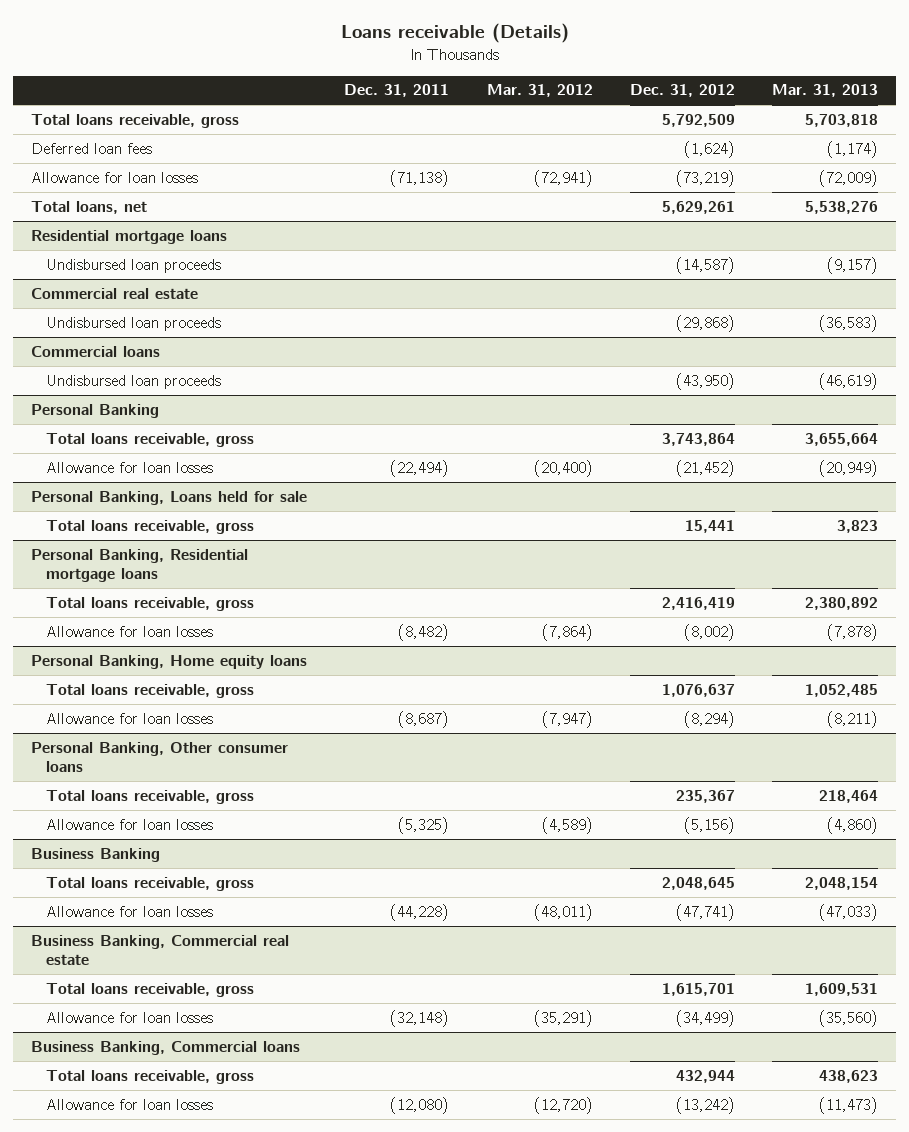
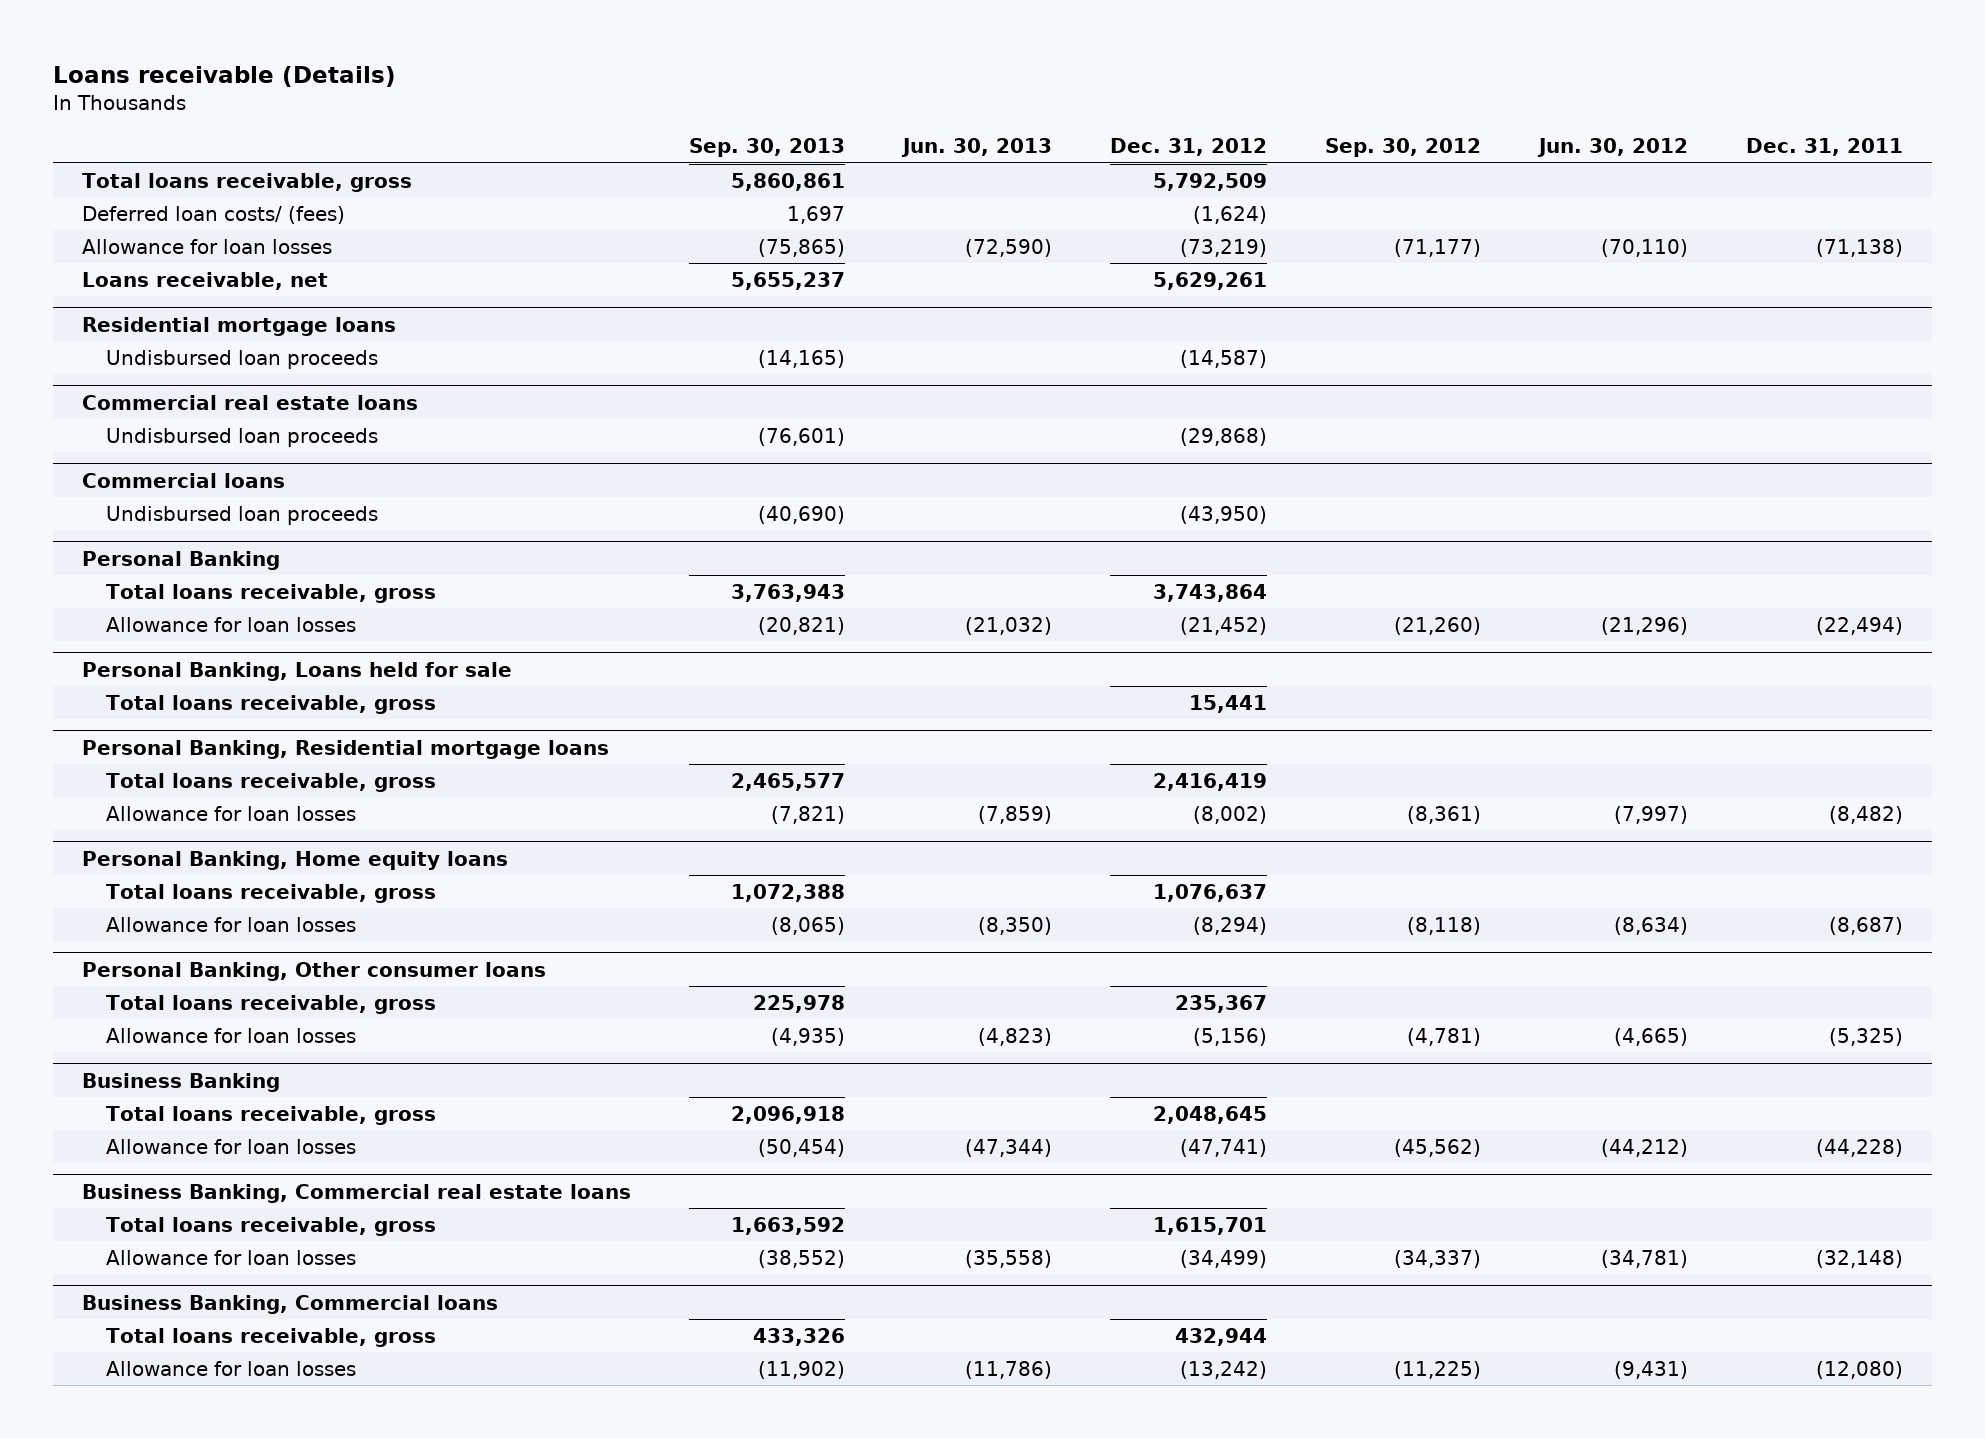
[486,84,593,98] Mar. 31, 2012 -> none
[771,84,878,98] Mar. 31, 2013 -> none
none -> [689,138,846,158] Sep. 30, 2013
none -> [901,138,1053,158] Jun. 30, 2013
none -> [1325,138,1482,158] Sep. 30, 2012
none -> [1536,138,1688,158] Jun. 30, 2012
[31,142,153,154] Deferred loan fees -> [82,205,346,224] Deferred loan costs/ (fees)
[31,200,148,214] Total loans, net -> [82,271,329,290] Loans receivable, net
[31,287,199,299] Commercial real estate -> [82,394,419,410] Commercial real estate loans
[31,934,290,966] Business Banking, Commercial real estate -> [82,1183,632,1203] Business Banking, Commercial real estate loans

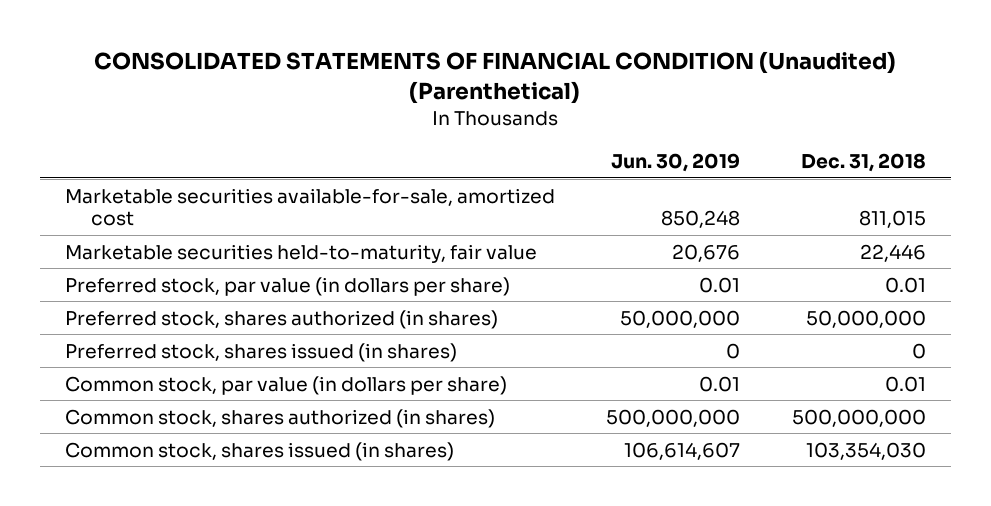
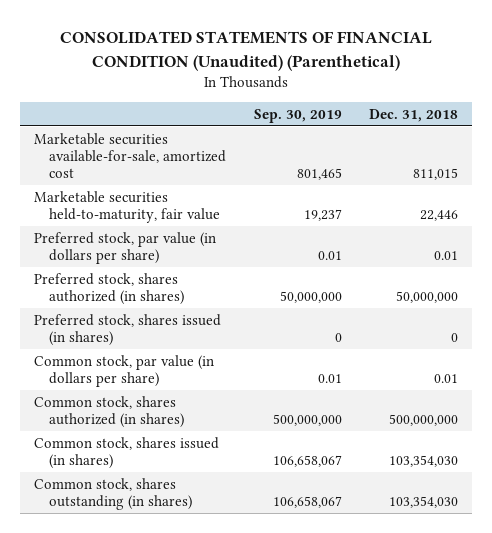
[611,153,741,173] Jun. 30, 2019 -> none
none -> [253,108,342,123] Sep. 30, 2019
none -> [33,477,193,511] Common stock, shares outstanding (in shares)

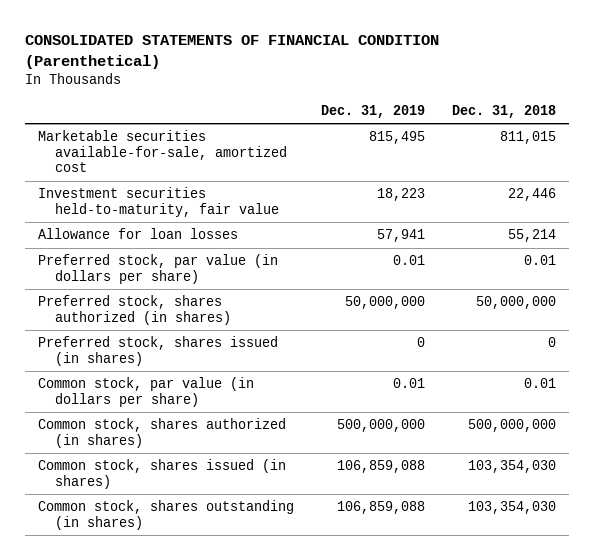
[60,31,433,71] CONSOLIDATED STATEMENTS OF FINANCIAL CONDITION (Unaudited) (Parenthetical) -> [24,35,439,70] CONSOLIDATED STATEMENTS OF FINANCIAL CONDITION (Parenthetical)
[253,108,342,123] Sep. 30, 2019 -> none
none -> [320,104,425,118] Dec. 31, 2019
[33,190,221,224] Marketable securities held-to-maturity, fair value -> [38,187,279,217] Investment securities held-to-maturity, fair value
none -> [38,228,239,240] Allowance for loan losses

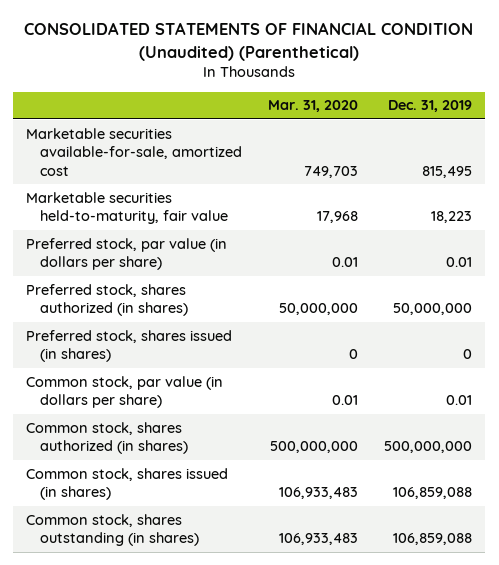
[24,35,439,70] CONSOLIDATED STATEMENTS OF FINANCIAL CONDITION (Parenthetical) -> [24,22,474,61] CONSOLIDATED STATEMENTS OF FINANCIAL CONDITION (Unaudited) (Parenthetical)
[451,104,556,118] Dec. 31, 2018 -> none
none -> [267,100,358,113] Mar. 31, 2020
[38,228,239,240] Allowance for loan losses -> none
[38,187,279,217] Investment securities held-to-maturity, fair value -> [26,191,228,225] Marketable securities held-to-maturity, fair value

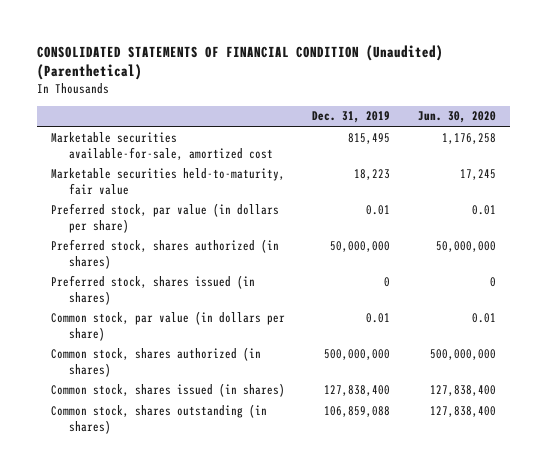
[267,100,358,113] Mar. 31, 2020 -> none
none -> [418,111,497,124] Jun. 30, 2020
[393,487,473,500] 106,859,088 -> [324,384,391,396] 127,838,400

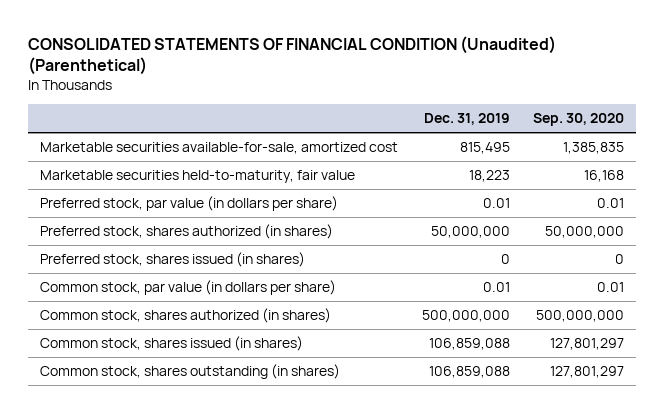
[418,111,497,124] Jun. 30, 2020 -> none
none -> [533,113,625,127] Sep. 30, 2020
[324,384,391,396] 127,838,400 -> [428,337,510,350] 106,859,088

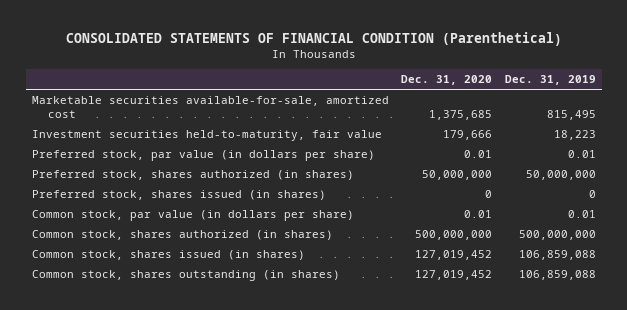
[27,35,556,76] CONSOLIDATED STATEMENTS OF FINANCIAL CONDITION (Unaudited) (Parenthetical) -> [65,31,562,46] CONSOLIDATED STATEMENTS OF FINANCIAL CONDITION (Parenthetical)
[533,113,625,127] Sep. 30, 2020 -> none
none -> [401,75,493,86] Dec. 31, 2020
[39,169,355,183] Marketable securities held-to-maturity, fair value -> [31,130,382,142] Investment securities held-to-maturity, fair value

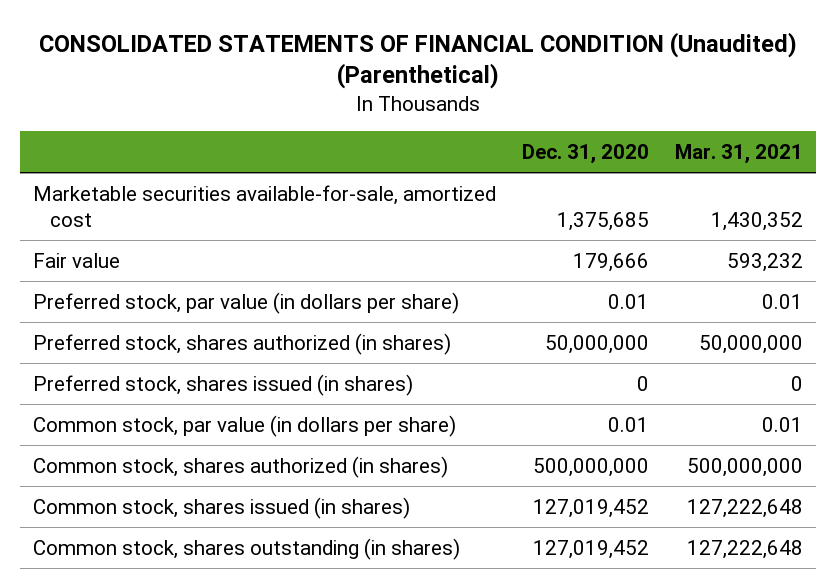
[65,31,562,46] CONSOLIDATED STATEMENTS OF FINANCIAL CONDITION (Parenthetical) -> [38,31,797,90] CONSOLIDATED STATEMENTS OF FINANCIAL CONDITION (Unaudited) (Parenthetical)
[504,75,596,86] Dec. 31, 2019 -> none
none -> [674,144,803,165] Mar. 31, 2021
[31,130,382,142] Investment securities held-to-maturity, fair value -> [32,252,120,268] Fair value

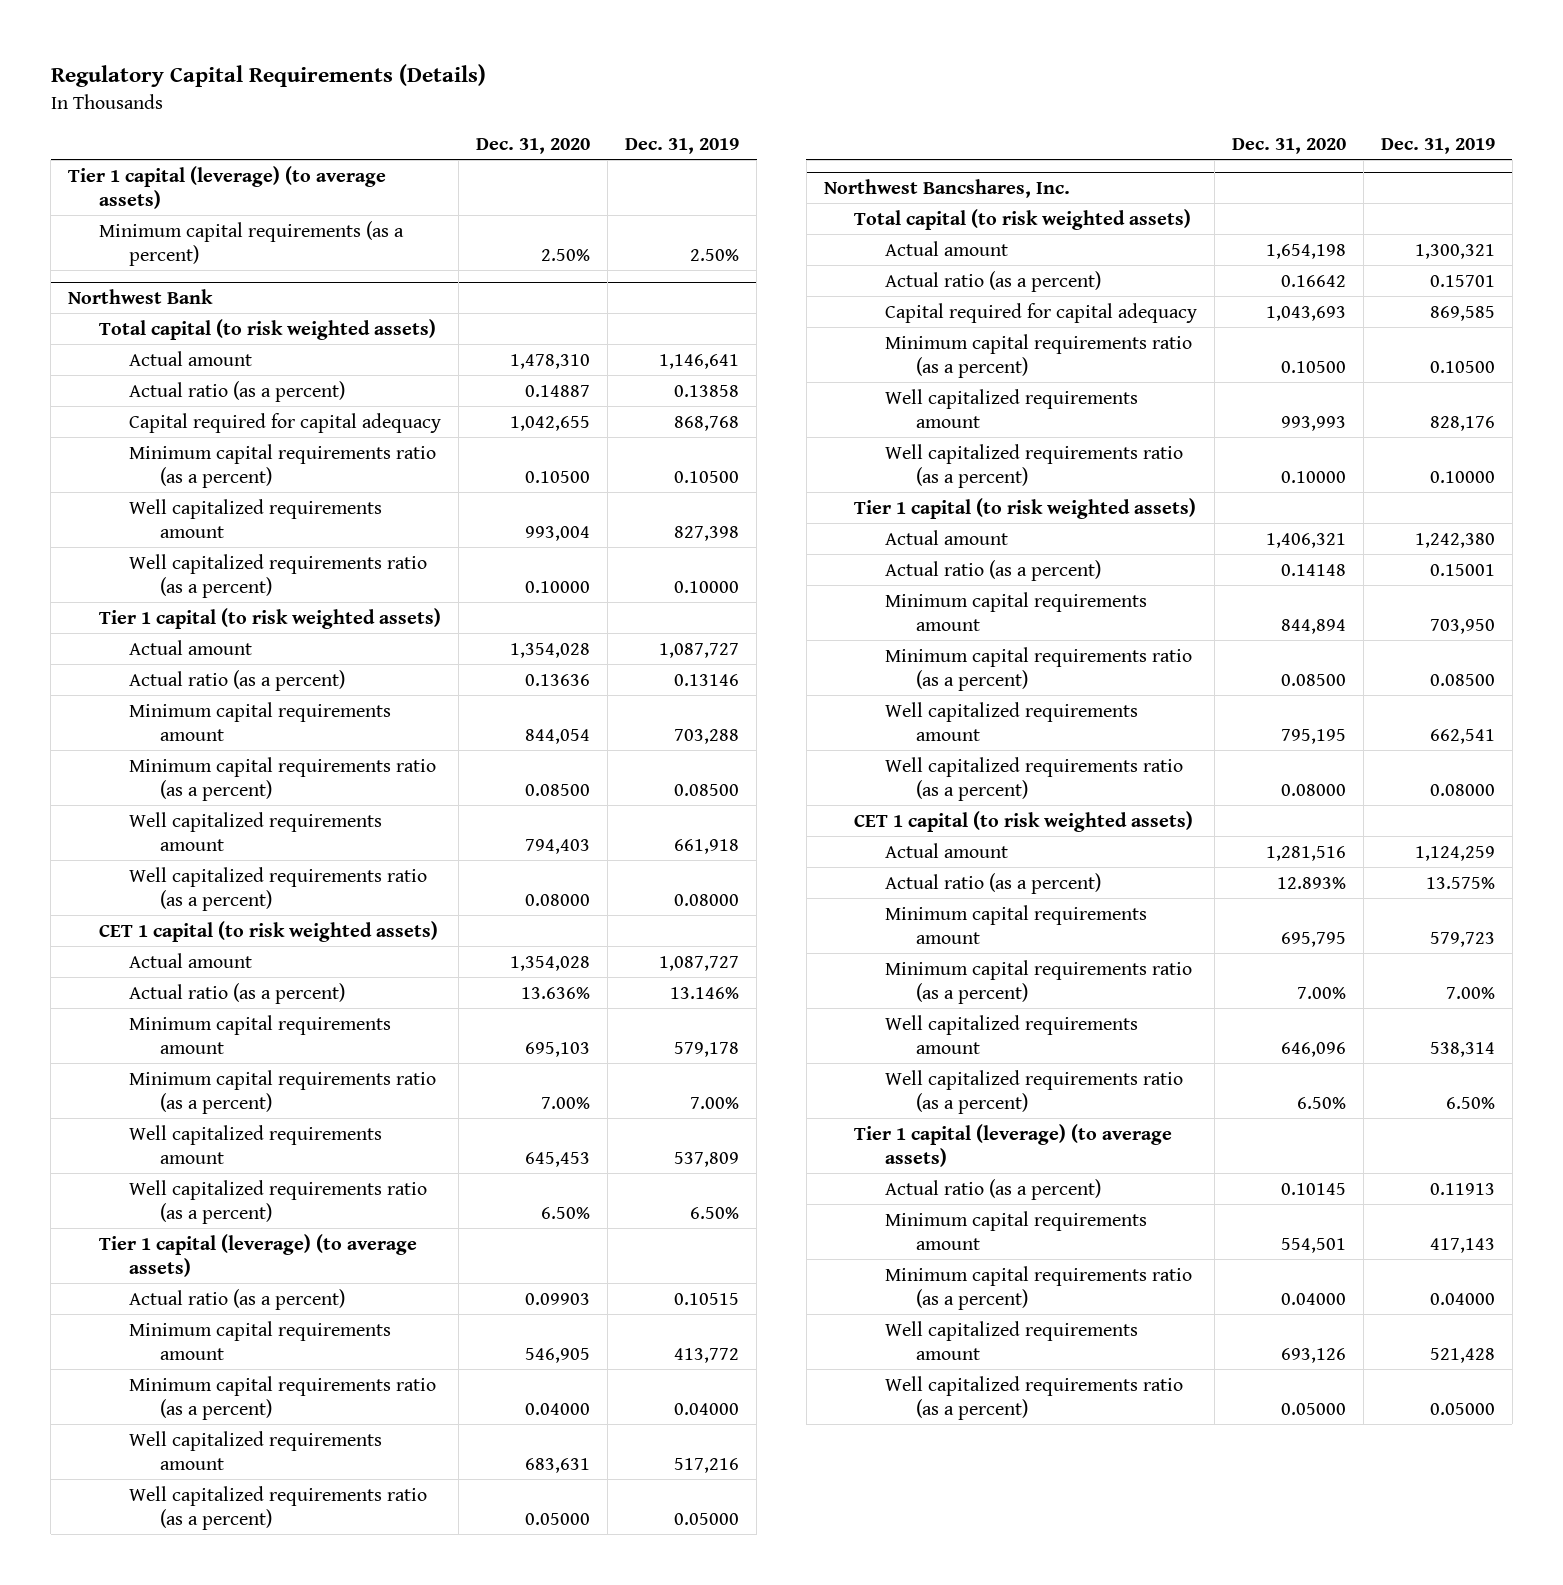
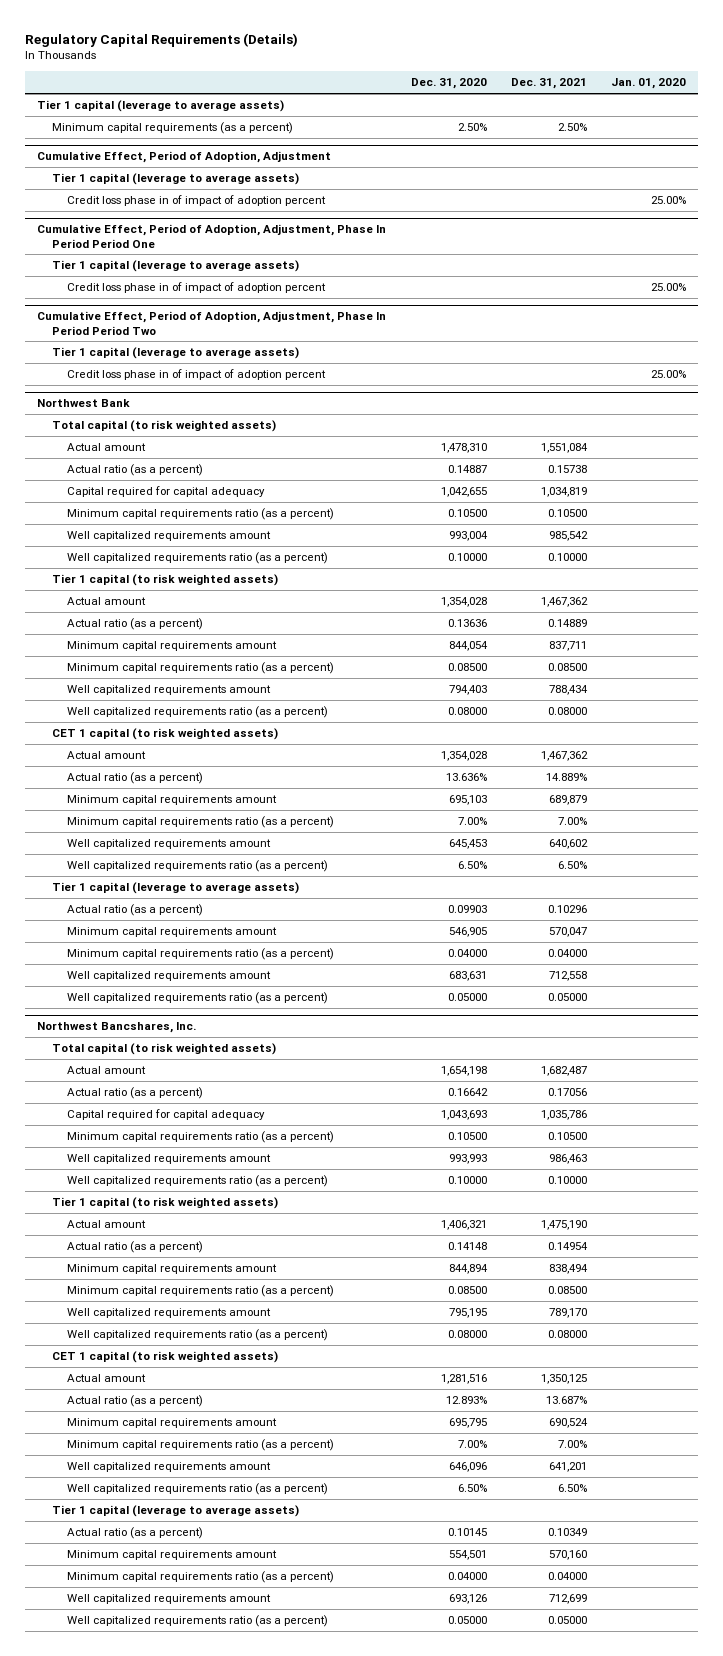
[625,138,740,155] Dec. 31, 2019 -> none
none -> [510,78,587,90] Dec. 31, 2021
none -> [610,78,686,90] Jan. 01, 2020
[68,165,387,209] Tier 1 capital (leverage) (to average assets) -> [37,100,285,113] Tier 1 capital (leverage to average assets)
none -> [37,151,332,164] Cumulative Effect, Period of Adoption, Adjustment
none -> [51,173,299,186] Tier 1 capital (leverage to average assets)
none -> [66,195,326,207] Credit loss phase in of impact of adoption percent
none -> [37,224,387,248] Cumulative Effect, Period of Adoption, Adjustment, Phase In Period Period One
none -> [51,260,299,273] Tier 1 capital (leverage to average assets)
none -> [66,282,326,294] Credit loss phase in of impact of adoption percent
none -> [37,311,387,335] Cumulative Effect, Period of Adoption, Adjustment, Phase In Period Period Two
none -> [51,347,299,360] Tier 1 capital (leverage to average assets)
none -> [66,369,326,381] Credit loss phase in of impact of adoption percent
[98,1233,417,1277] Tier 1 capital (leverage) (to average assets) -> [51,882,299,895] Tier 1 capital (leverage to average assets)
[854,1123,1173,1167] Tier 1 capital (leverage) (to average assets) -> [51,1505,299,1518] Tier 1 capital (leverage to average assets)

